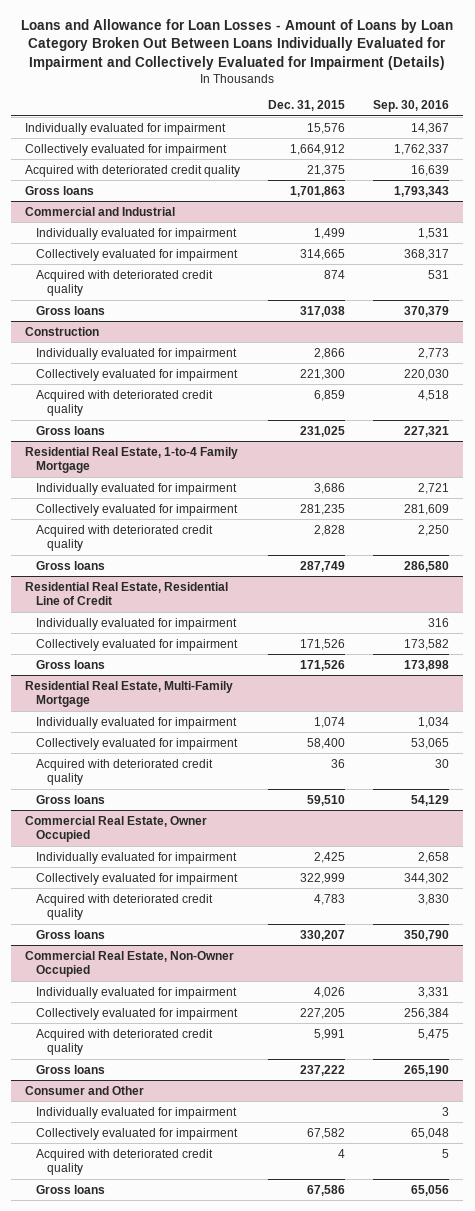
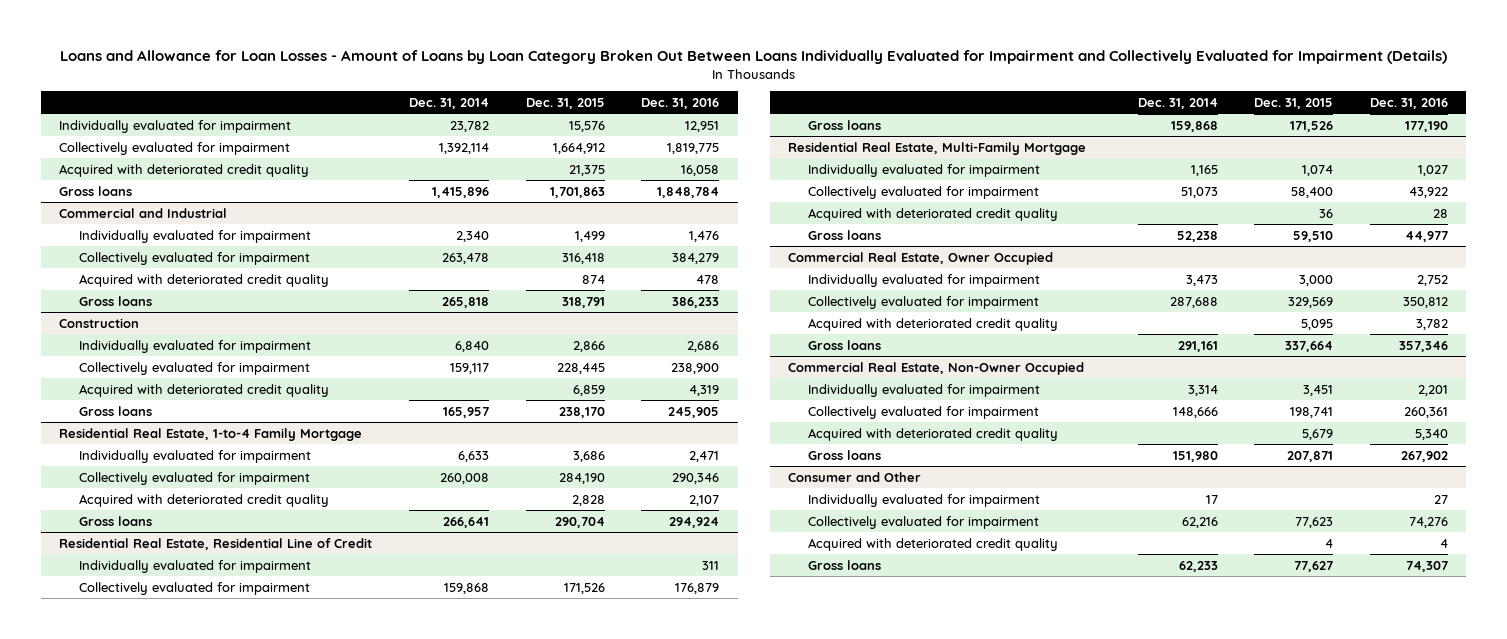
[373,100,450,113] Sep. 30, 2016 -> none
none -> [409,98,490,110] Dec. 31, 2014
none -> [641,98,720,110] Dec. 31, 2016
[300,248,346,260] 314,665 -> [561,252,605,264] 316,418
[300,305,346,317] 317,038 -> [561,296,605,308] 318,791
[300,368,346,380] 221,300 -> [556,362,605,374] 228,445
[300,425,346,437] 231,025 -> [558,406,605,418] 238,170
[300,503,346,515] 281,235 -> [558,472,605,484] 284,190
[300,560,346,572] 287,749 -> [554,516,605,528] 290,704
[314,851,346,863] 2,425 -> [1299,274,1334,286] 3,000
[300,872,346,884] 322,999 -> [1288,296,1334,308] 329,569
[314,893,346,905] 4,783 -> [1301,318,1334,330] 5,095
[300,929,346,941] 330,207 -> [1285,340,1334,352] 337,664
[314,986,346,998] 4,026 -> [1303,384,1334,396] 3,451
[300,1007,346,1019] 227,205 -> [1290,406,1334,418] 198,741
[314,1028,346,1040] 5,991 -> [1302,428,1334,440] 5,679
[300,1064,346,1076] 237,222 -> [1287,450,1334,462] 207,871
[307,1127,346,1139] 67,582 -> [1295,516,1334,528] 77,623
[307,1184,346,1196] 67,586 -> [1294,560,1334,572] 77,627

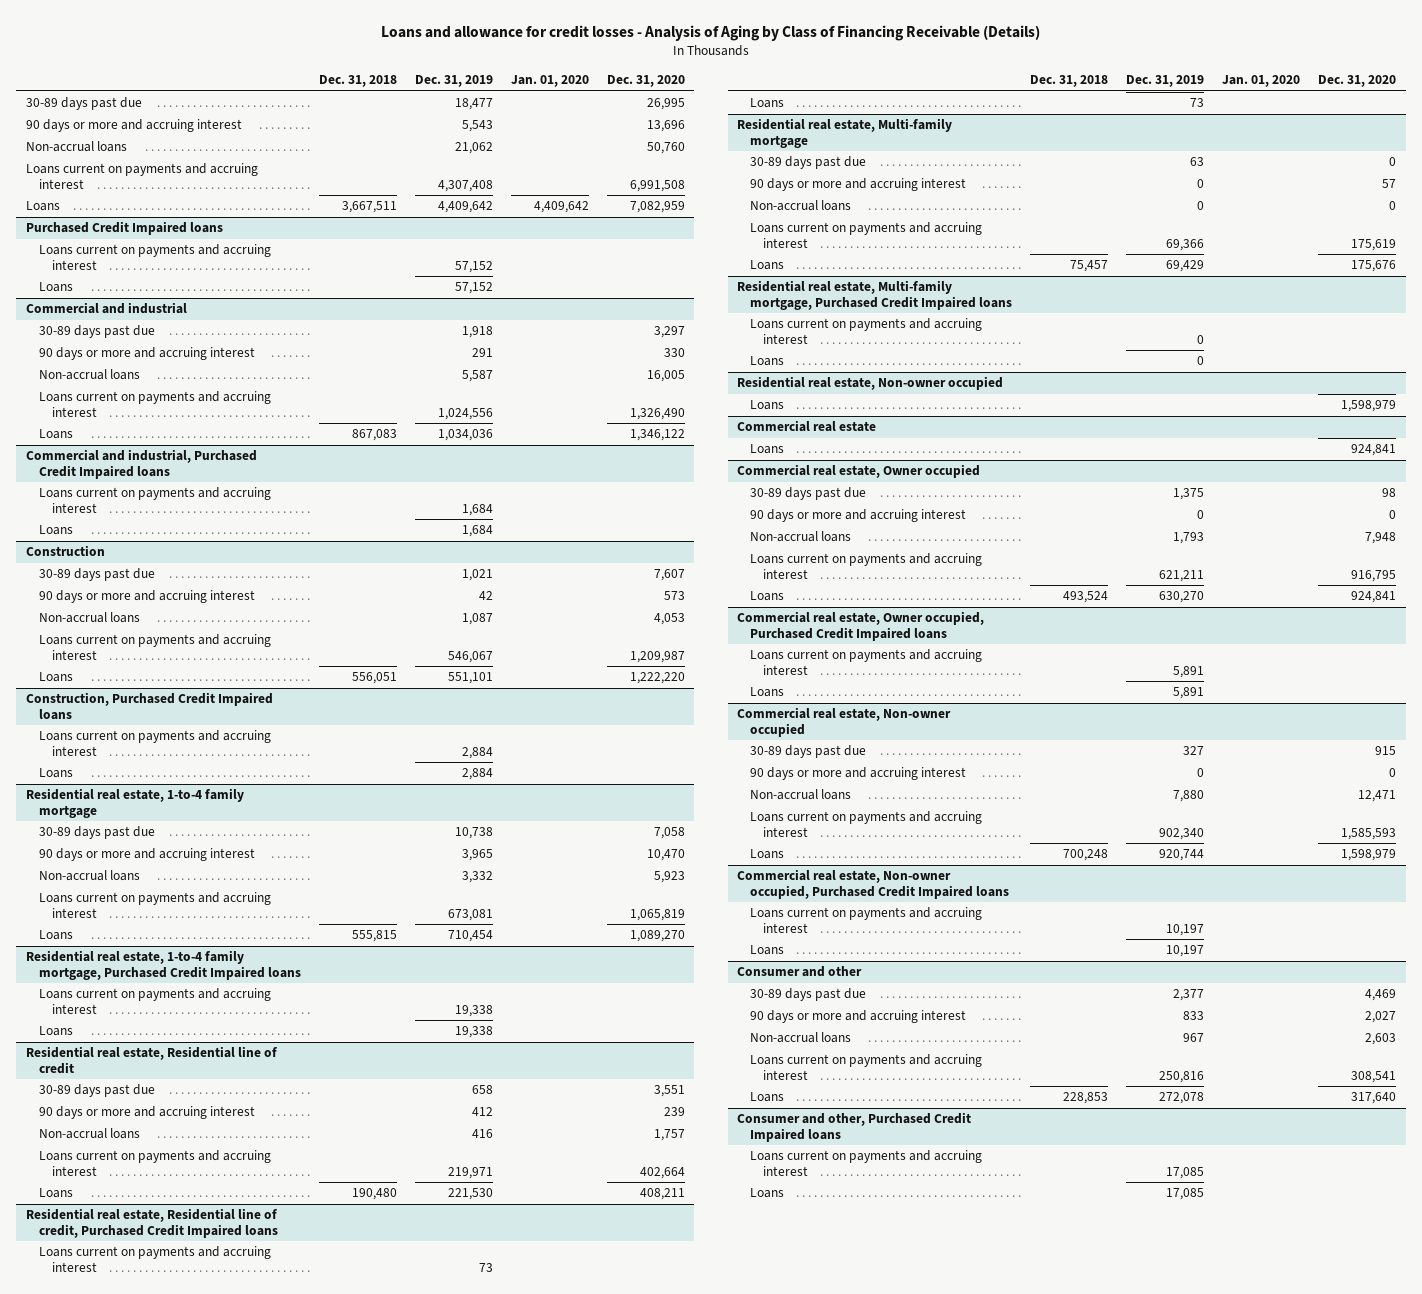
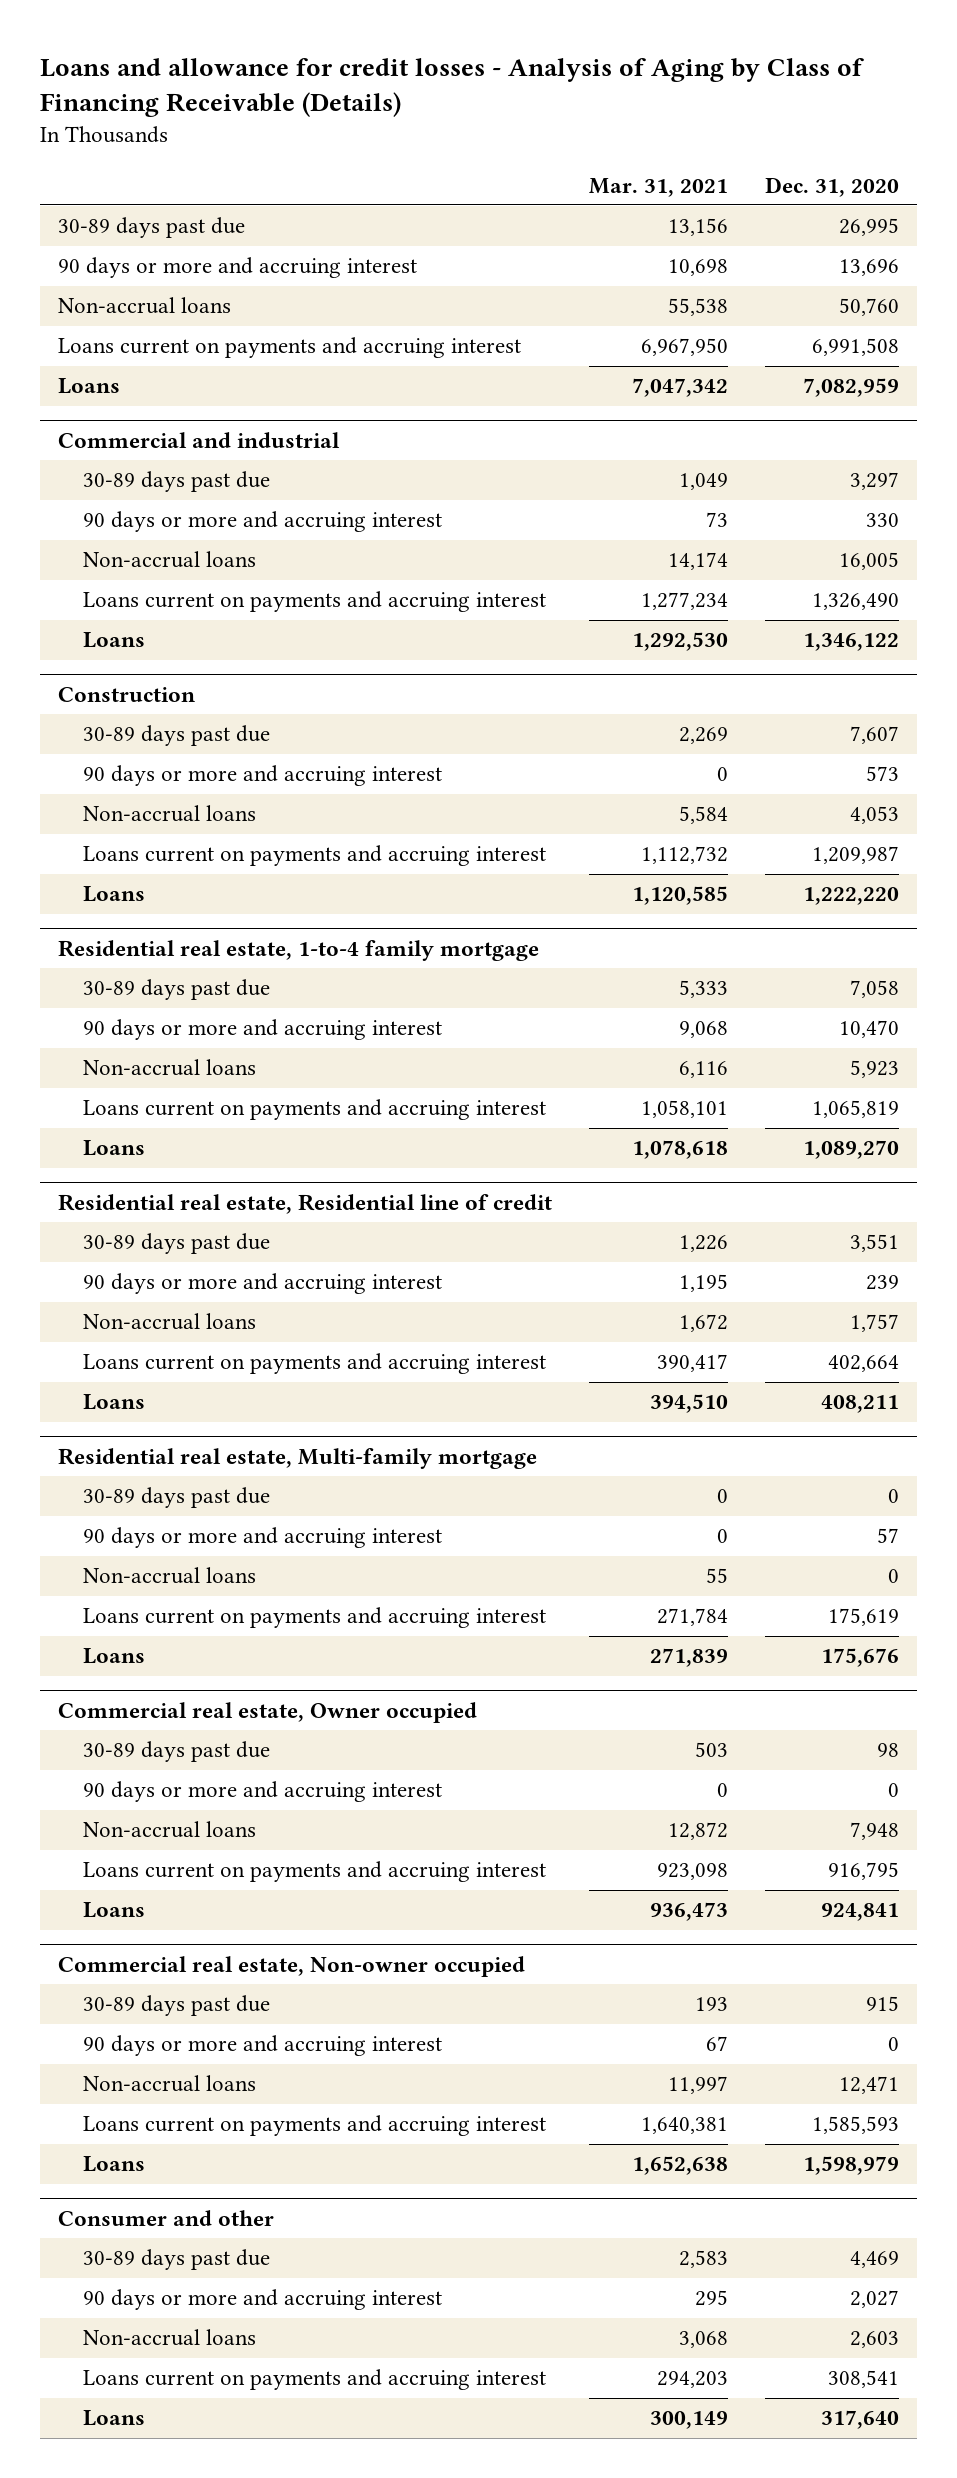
[318,75,397,88] Dec. 31, 2018 -> none
[414,75,493,88] Dec. 31, 2019 -> none
[510,75,589,88] Jan. 01, 2020 -> none
none -> [589,177,729,197] Mar. 31, 2021
[25,221,223,236] Purchased Credit Impaired loans -> none
[38,244,271,270] Loans current on payments and accruing interest -> none
[38,282,73,293] Loans -> none
[25,449,257,479] Commercial and industrial, Purchased Credit Impaired loans -> none
[38,487,271,513] Loans current on payments and accruing interest -> none
[38,525,73,536] Loans -> none
[25,692,273,720] Construction, Purchased Credit Impaired loans -> none
[38,730,271,756] Loans current on payments and accruing interest -> none
[38,768,73,779] Loans -> none
[25,950,301,980] Residential real estate, 1-to-4 family mortgage, Purchased Credit Impaired loans -> none
[38,988,271,1014] Loans current on payments and accruing interest -> none
[38,1026,73,1037] Loans -> none
[25,1208,278,1238] Residential real estate, Residential line of credit, Purchased Credit Impaired loans -> none
[38,1246,271,1272] Loans current on payments and accruing interest -> none
[749,98,784,109] Loans -> none
[736,280,1012,310] Residential real estate, Multi-family mortgage, Purchased Credit Impaired loans -> none
[749,318,982,344] Loans current on payments and accruing interest -> none
[749,356,784,367] Loans -> none
[736,376,1003,391] Residential real estate, Non-owner occupied -> none
[749,400,784,411] Loans -> none
[736,420,876,433] Commercial real estate -> none
[749,444,784,455] Loans -> none
[736,611,984,641] Commercial real estate, Owner occupied, Purchased Credit Impaired loans -> none
[749,649,982,675] Loans current on payments and accruing interest -> none
[749,687,784,698] Loans -> none
[736,869,1009,899] Commercial real estate, Non-owner occupied, Purchased Credit Impaired loans -> none
[749,907,982,933] Loans current on payments and accruing interest -> none
[749,945,784,956] Loans -> none
[736,1112,971,1142] Consumer and other, Purchased Credit Impaired loans -> none
[749,1150,982,1176] Loans current on payments and accruing interest -> none
[749,1188,784,1199] Loans -> none

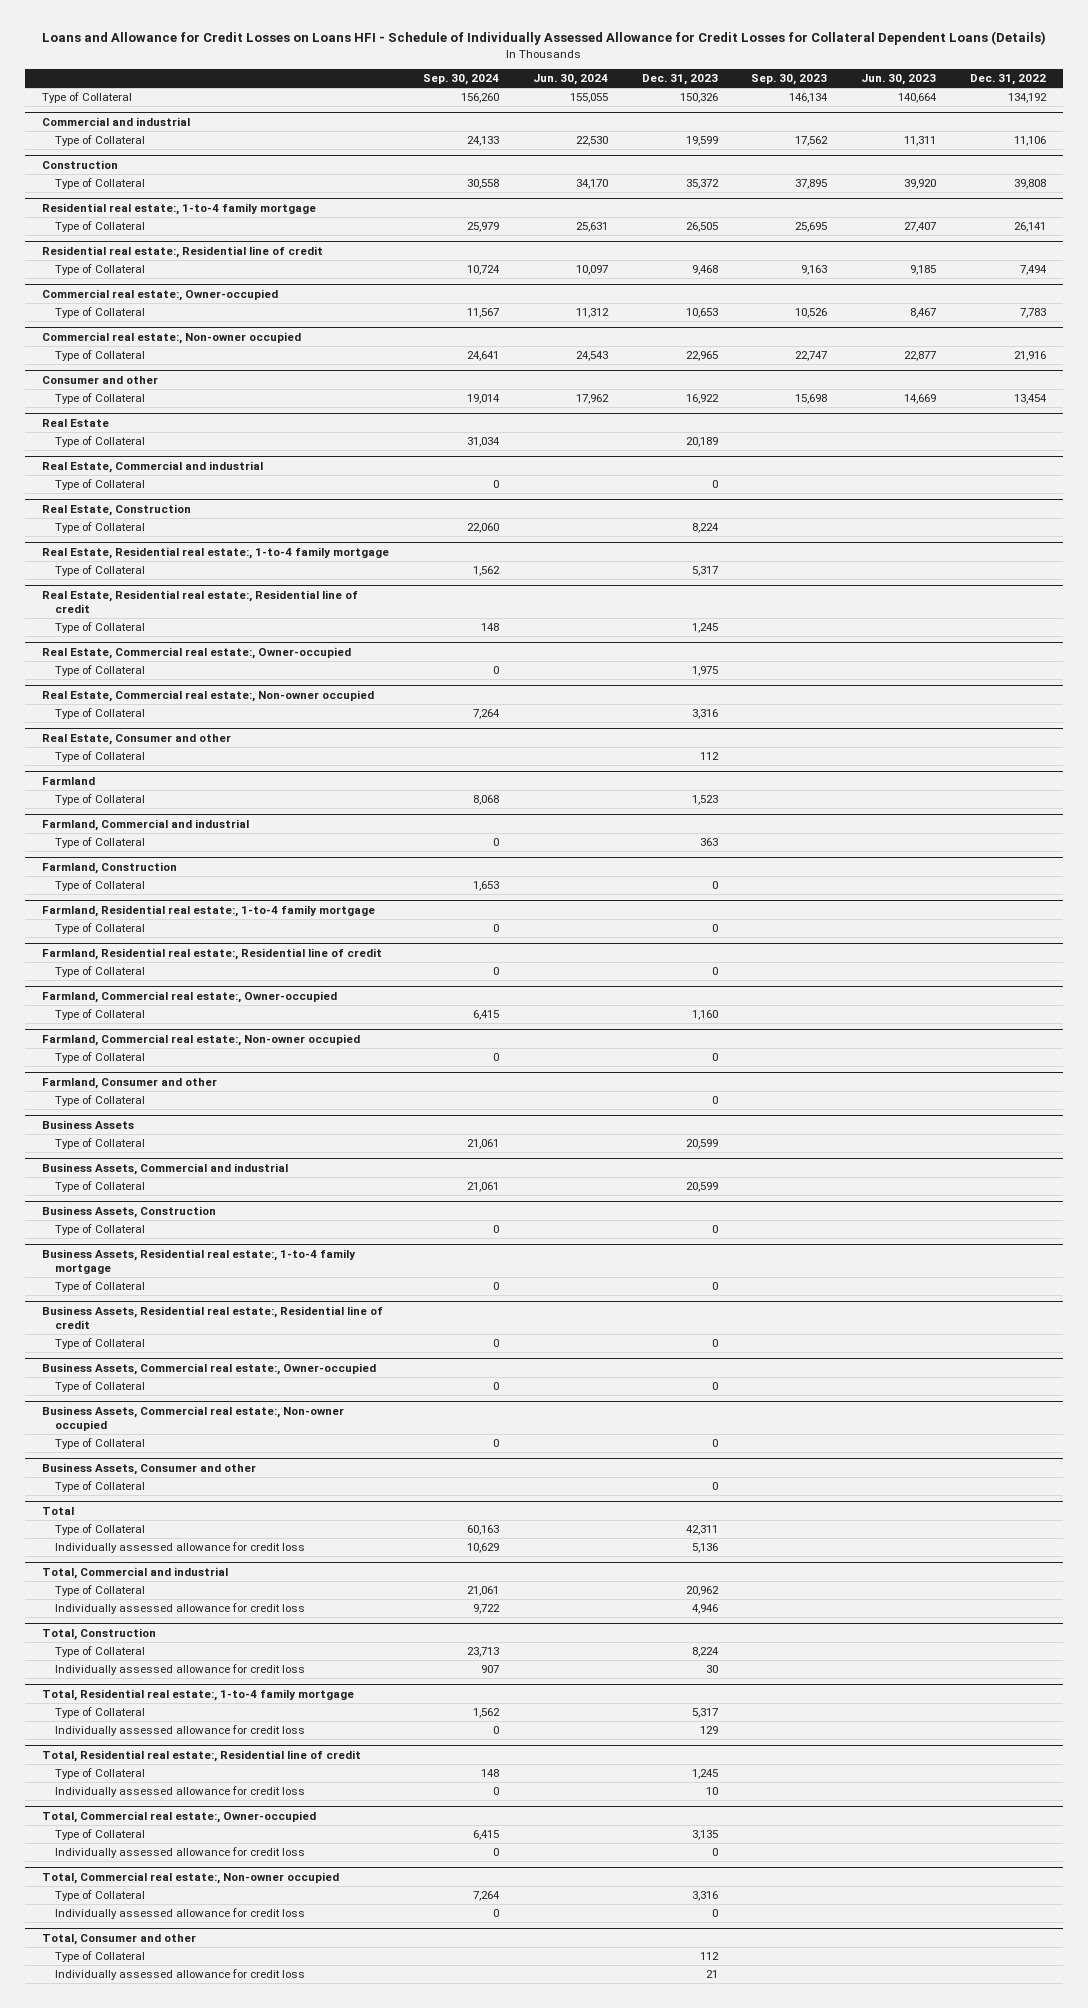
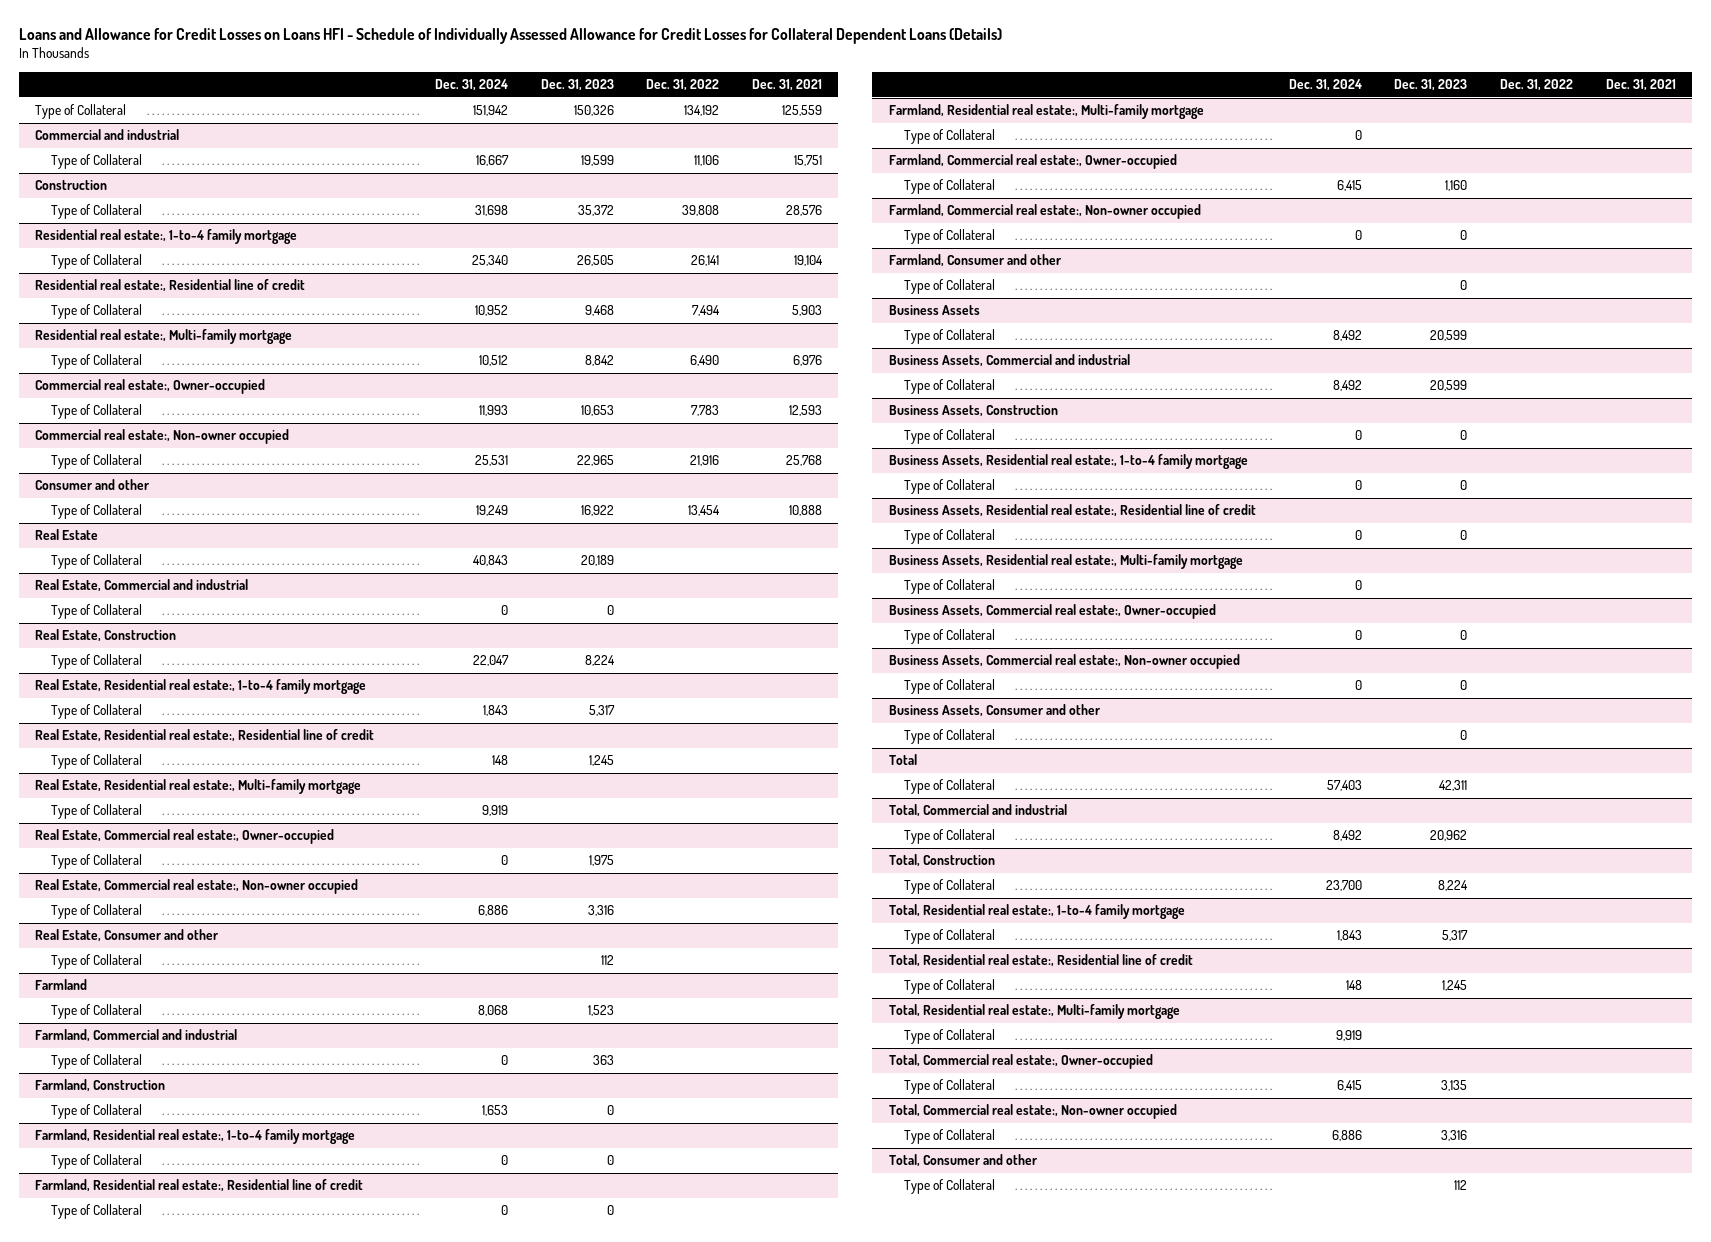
[422,74,499,86] Sep. 30, 2024 -> none
[532,74,608,86] Jun. 30, 2024 -> none
[751,74,828,86] Sep. 30, 2023 -> none
[861,74,937,86] Jun. 30, 2023 -> none
none -> [434,79,508,92] Dec. 31, 2024
none -> [752,79,823,92] Dec. 31, 2021
none -> [35,329,293,345] Residential real estate:, Multi-family mortgage
none -> [50,354,142,370] Type of Collateral
none -> [35,779,362,795] Real Estate, Residential real estate:, Multi-family mortgage
none -> [50,804,142,820] Type of Collateral
none -> [888,104,1204,120] Farmland, Residential real estate:, Multi-family mortgage
none -> [904,129,996,145] Type of Collateral
none -> [888,554,1243,570] Business Assets, Residential real estate:, Multi-family mortgage
none -> [904,579,996,595] Type of Collateral
[54,1542,305,1554] Individually assessed allowance for credit loss -> none
[54,1603,305,1615] Individually assessed allowance for credit loss -> none
[54,1664,305,1676] Individually assessed allowance for credit loss -> none
[54,1725,305,1737] Individually assessed allowance for credit loss -> none
[54,1786,305,1798] Individually assessed allowance for credit loss -> none
none -> [888,1004,1180,1020] Total, Residential real estate:, Multi-family mortgage
none -> [904,1029,996,1045] Type of Collateral
[54,1847,305,1859] Individually assessed allowance for credit loss -> none
[54,1908,305,1920] Individually assessed allowance for credit loss -> none
[54,1969,305,1981] Individually assessed allowance for credit loss -> none

